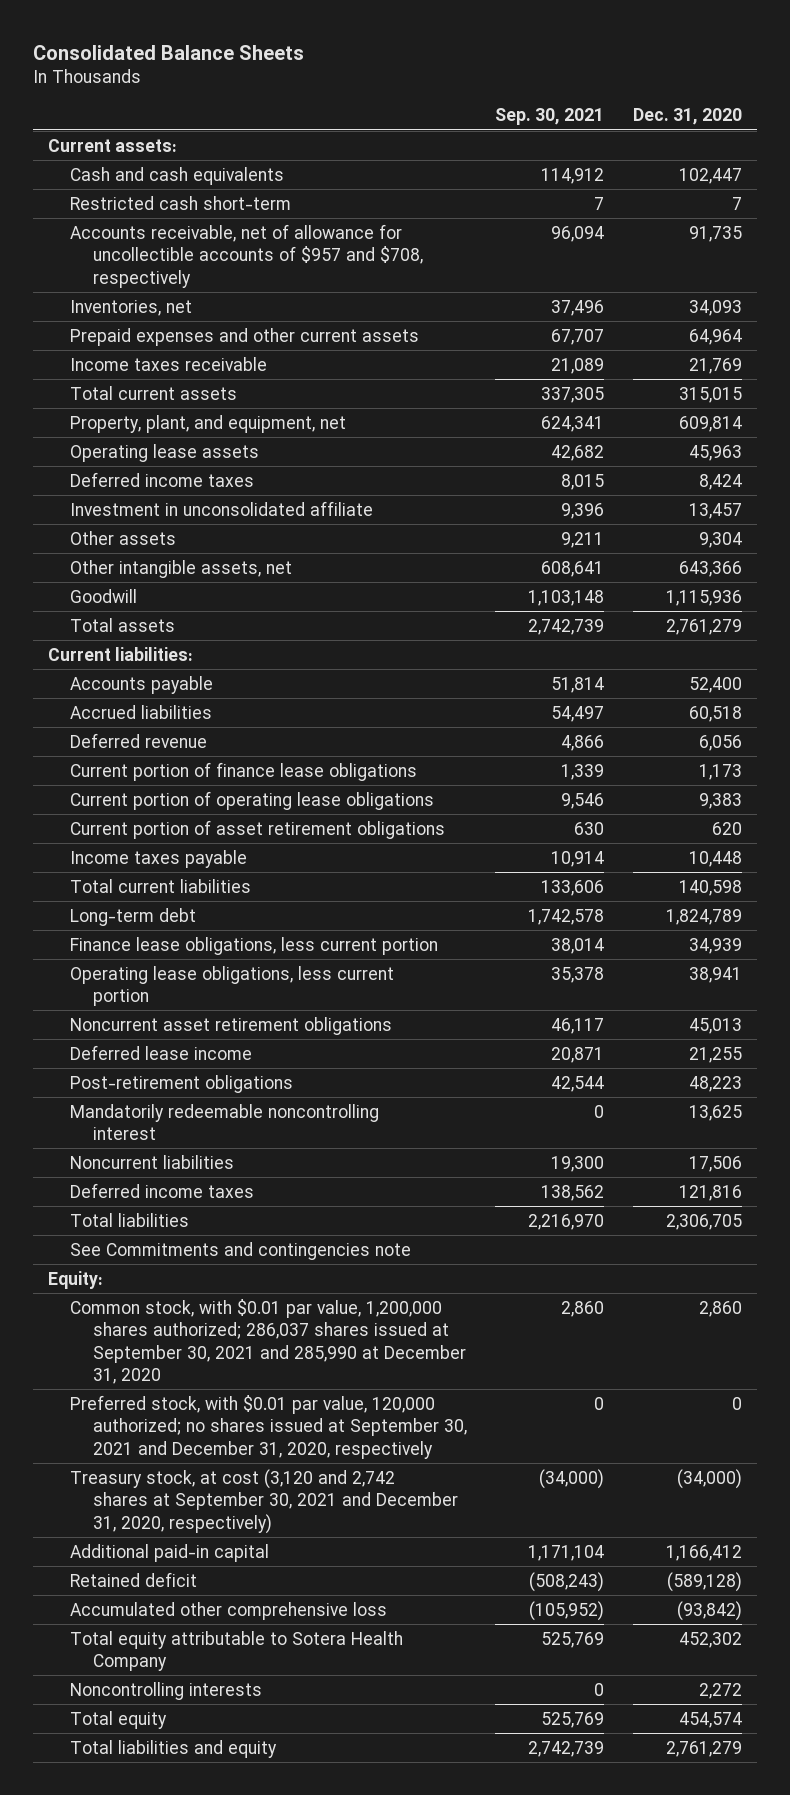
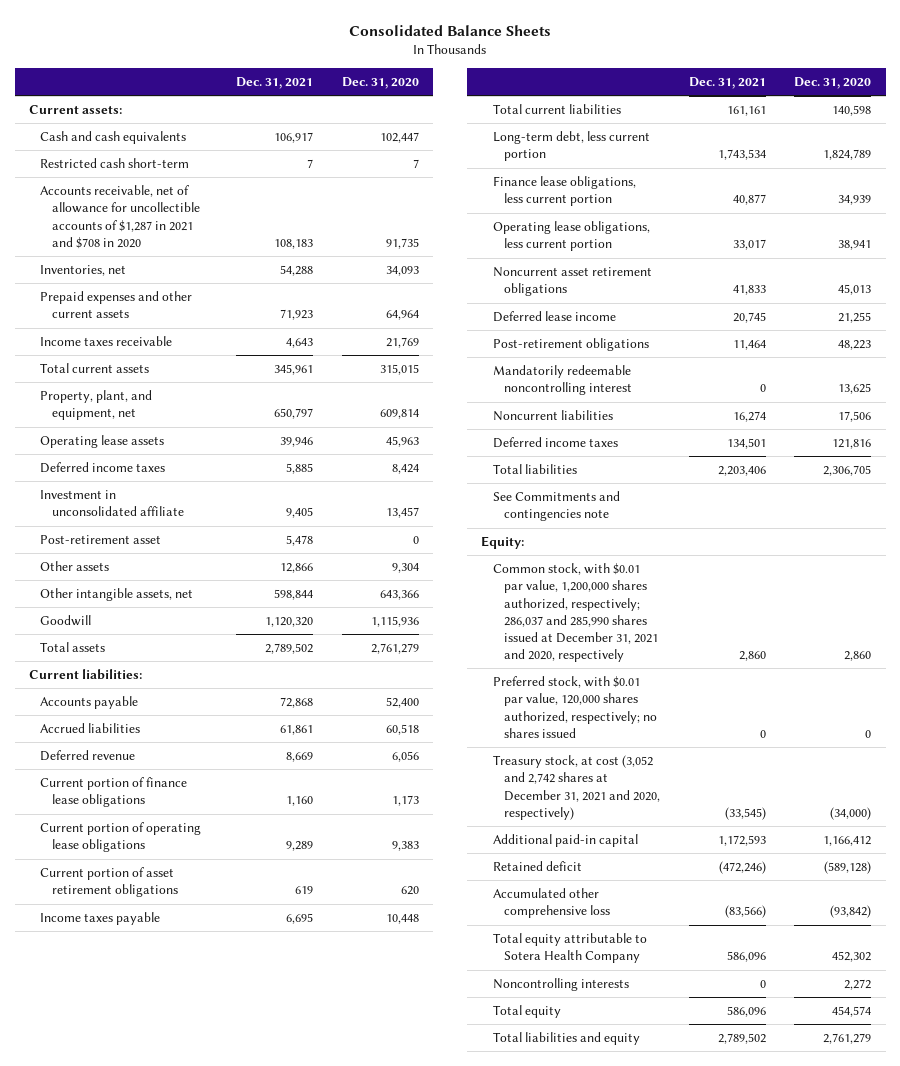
[495,108,605,126] Sep. 30, 2021 -> none
none -> [236,76,314,89] Dec. 31, 2021
[70,223,423,288] Accounts receivable, net of allowance for uncollectible accounts of $957 and $708, respectively -> [40,185,200,249] Accounts receivable, net of allowance for uncollectible accounts of $1,287 in 2021 and $708 in 2020
none -> [40,535,162,545] Post-retirement asset
[70,907,197,926] Long-term debt -> [492,131,650,162] Long-term debt, less current portion
[70,1298,466,1384] Common stock, with $0.01 par value, 1,200,000 shares authorized; 286,037 shares issued at September 30, 2021 and 285,990 at December 31, 2020 -> [492,563,659,663] Common stock, with $0.01 par value, 1,200,000 shares authorized, respectively; 286,037 and 285,990 shares issued at December 31, 2021 and 2020, respectively
[70,1394,467,1459] Preferred stock, with $0.01 par value, 120,000 authorized; no shares issued at September 30, 2021 and December 31, 2020, respectively -> [492,676,658,738] Preferred stock, with $0.01 par value, 120,000 shares authorized, respectively; no shares issued
[70,1468,458,1534] Treasury stock, at cost (3,120 and 2,742 shares at September 30, 2021 and December 31, 2020, respectively) -> [492,755,661,820] Treasury stock, at cost (3,052 and 2,742 shares at December 31, 2021 and 2020, respectively)

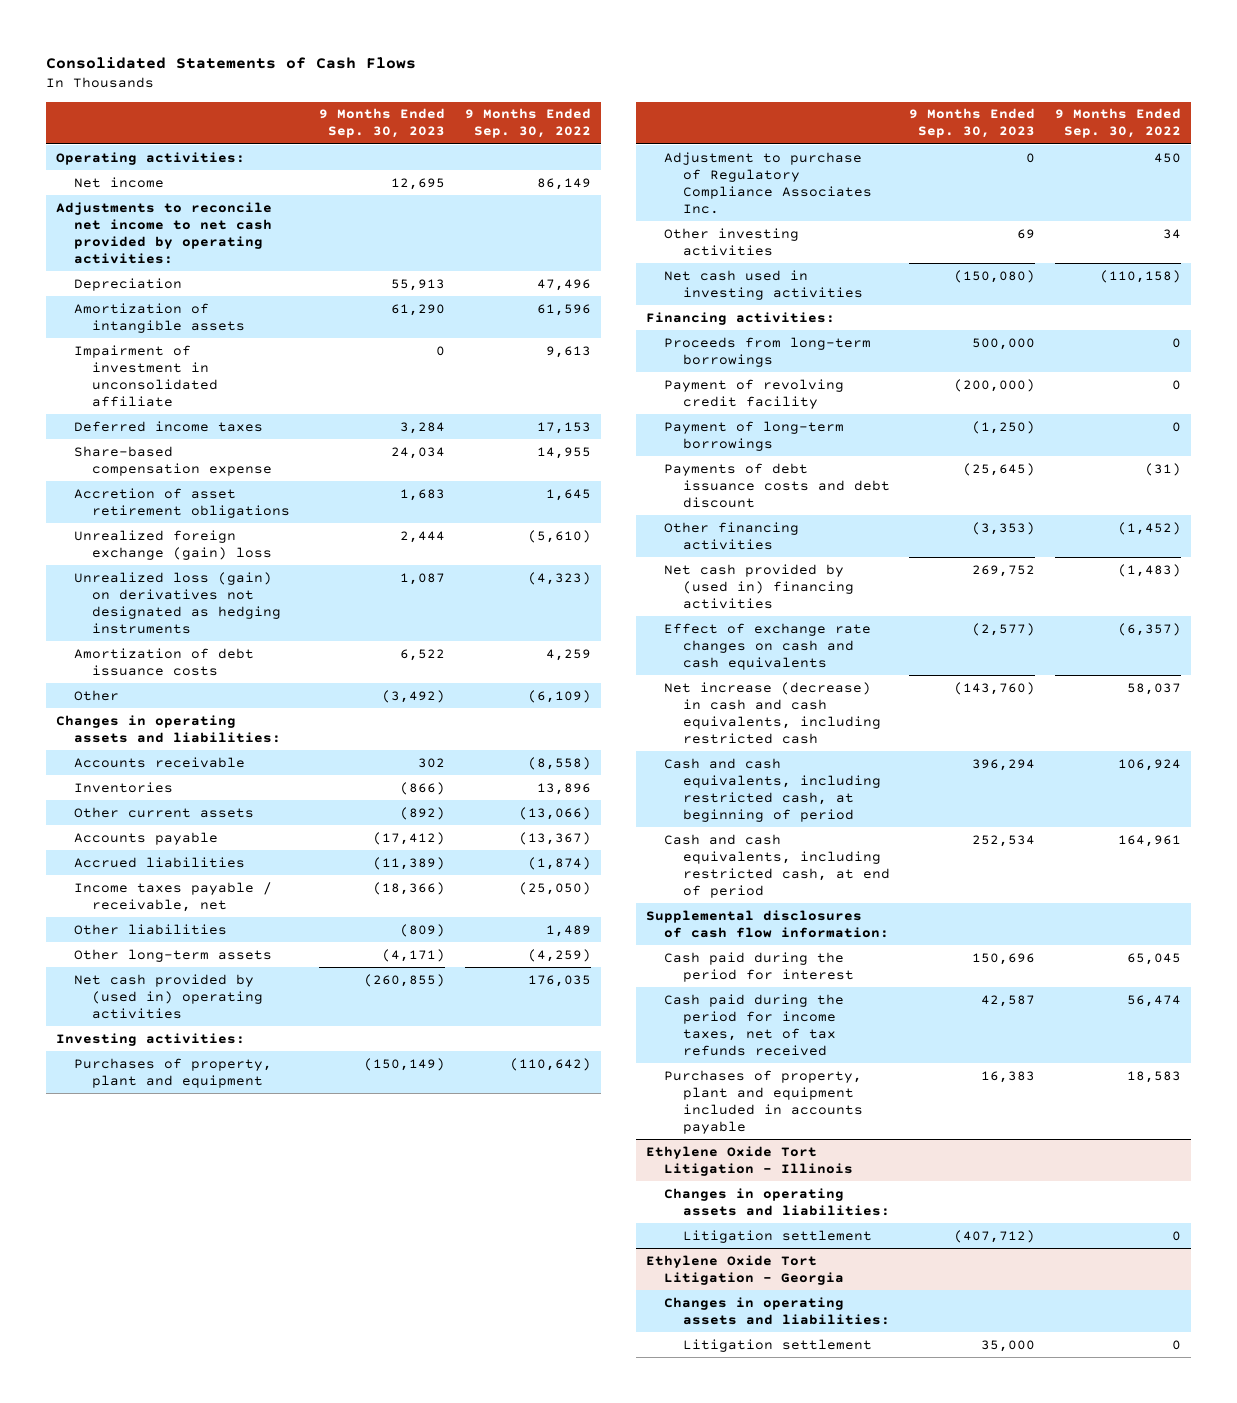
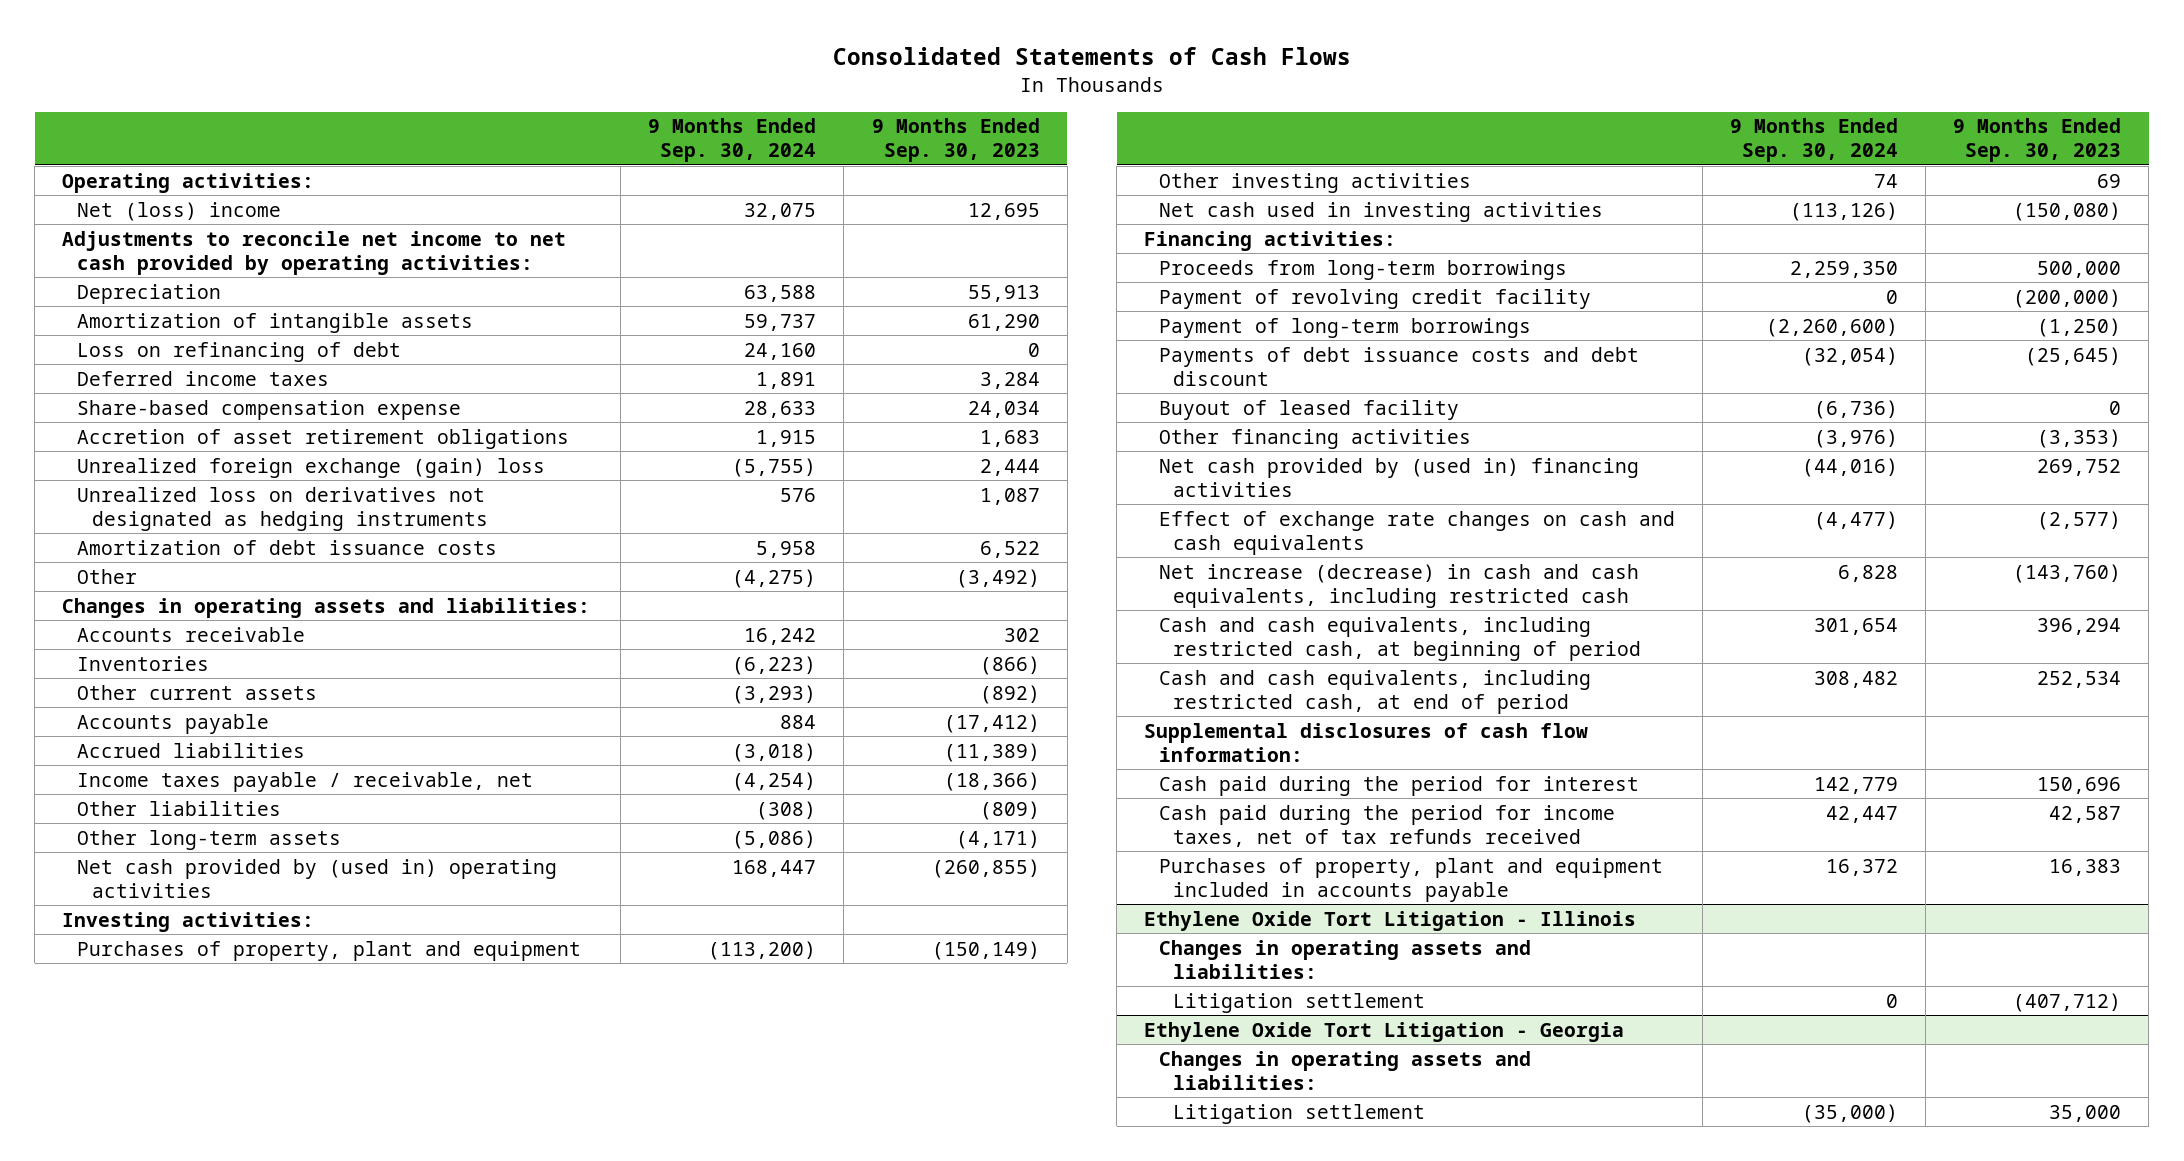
[464,108,591,139] 9 Months Ended Sep. 30, 2022 -> none
none -> [648,118,817,163] 9 Months Ended Sep. 30, 2024
[74,176,165,188] Net income -> [77,201,282,221] Net (loss) income
[74,344,219,407] Impairment of investment in unconsolidated affiliate -> none
none -> [77,341,402,362] Loss on refinancing of debt
[74,571,282,634] Unrealized loss (gain) on derivatives not designated as hedging instruments -> [77,486,488,531] Unrealized loss on derivatives not designated as hedging instruments
[664,151,872,214] Adjustment to purchase of Regulatory Compliance Associates Inc. -> none
none -> [1158,399,1459,420] Buyout of leased facility

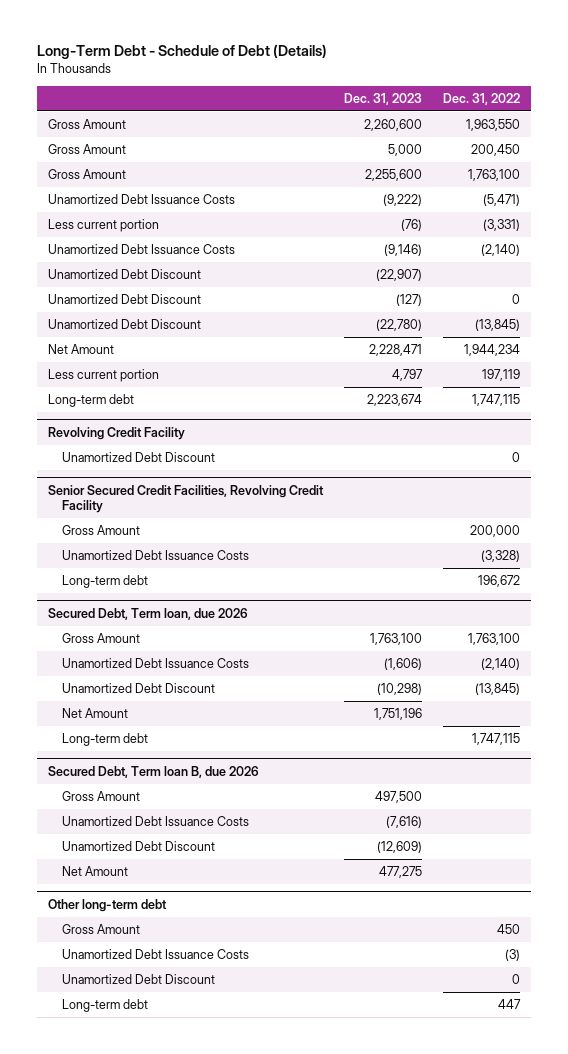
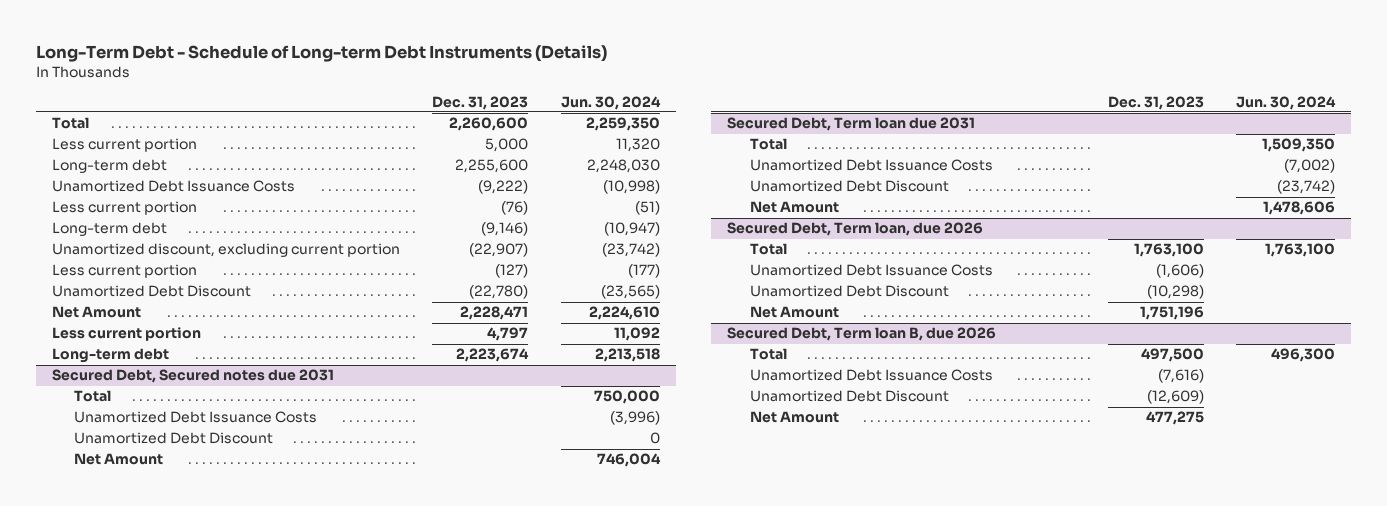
[37,44,328,60] Long-Term Debt - Schedule of Debt (Details) -> [36,45,608,63] Long-Term Debt - Schedule of Long-term Debt Instruments (Details)
[442,92,520,105] Dec. 31, 2022 -> none
none -> [560,95,661,110] Jun. 30, 2024
[47,119,126,130] Gross Amount -> [52,117,90,130] Total
[47,144,126,155] Gross Amount -> [52,138,198,153] Less current portion
[47,169,126,180] Gross Amount -> [52,159,168,174] Long-term debt
[47,244,235,255] Unamortized Debt Issuance Costs -> [52,222,168,237] Long-term debt
[47,269,201,280] Unamortized Debt Discount -> [52,243,401,258] Unamortized discount, excluding current portion
[47,294,201,305] Unamortized Debt Discount -> [52,264,198,279] Less current portion
[47,426,185,440] Revolving Credit Facility -> none
none -> [52,369,335,384] Secured Debt, Secured notes due 2031
none -> [74,390,112,403] Total
none -> [74,411,318,424] Unamortized Debt Issuance Costs
[47,484,324,514] Senior Secured Credit Facilities, Revolving Credit Facility -> none
none -> [74,453,164,466] Net Amount
none -> [727,117,976,132] Secured Debt, Term loan due 2031
[61,525,140,536] Gross Amount -> [749,138,787,151] Total
[61,575,148,589] Long-term debt -> none
none -> [749,180,949,193] Unamortized Debt Discount
none -> [749,201,839,214] Net Amount
[61,633,140,644] Gross Amount -> [749,243,787,256] Total
[61,733,148,747] Long-term debt -> none
[61,791,140,802] Gross Amount -> [749,348,787,361] Total
[47,898,167,912] Other long-term debt -> none
[61,924,140,935] Gross Amount -> none
[61,949,249,960] Unamortized Debt Issuance Costs -> none
[61,974,215,985] Unamortized Debt Discount -> none
[61,999,148,1013] Long-term debt -> none

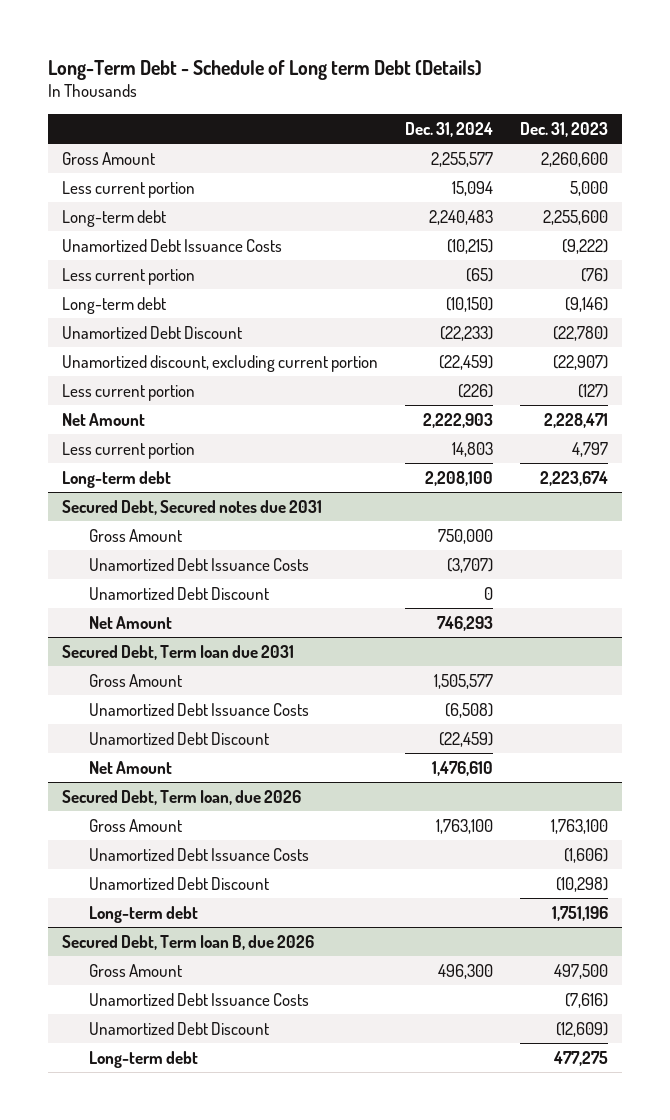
[36,45,608,63] Long-Term Debt - Schedule of Long-term Debt Instruments (Details) -> [48,59,483,80] Long-Term Debt - Schedule of Long term Debt (Details)
[560,95,661,110] Jun. 30, 2024 -> none
none -> [405,122,494,138] Dec. 31, 2024
[52,117,90,130] Total -> [61,151,155,165] Gross Amount
[52,285,252,298] Unamortized Debt Discount -> [61,325,242,339] Unamortized Debt Discount
[74,390,112,403] Total -> [88,528,182,542] Gross Amount
[749,138,787,151] Total -> [88,673,182,687] Gross Amount
[749,243,787,256] Total -> [88,818,182,832] Gross Amount
[749,306,839,319] Net Amount -> [88,905,198,923] Long-term debt
[749,348,787,361] Total -> [88,963,182,977] Gross Amount
[749,411,839,424] Net Amount -> [88,1050,198,1068] Long-term debt

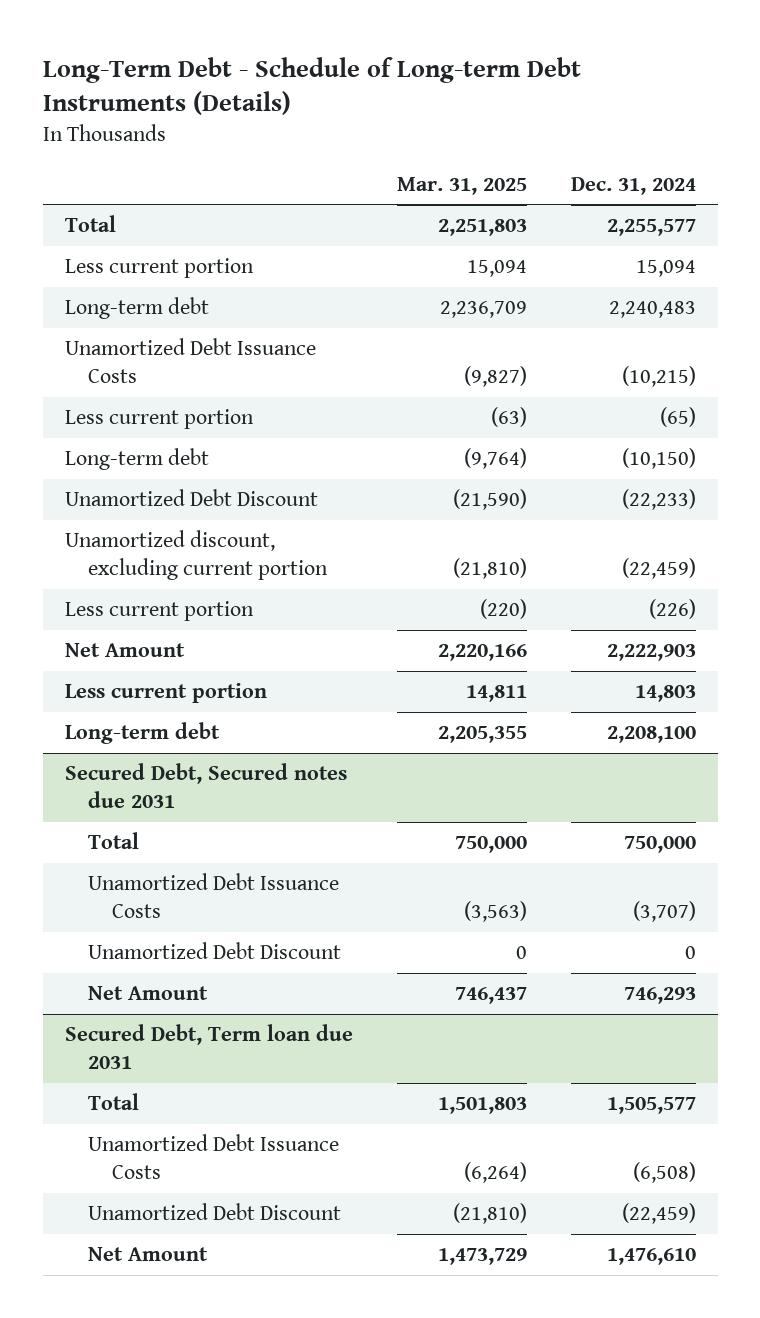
[48,59,483,80] Long-Term Debt - Schedule of Long term Debt (Details) -> [42,56,581,116] Long-Term Debt - Schedule of Long-term Debt Instruments (Details)
[520,122,609,138] Dec. 31, 2023 -> none
none -> [396,176,527,195] Mar. 31, 2025
[61,151,155,165] Gross Amount -> [64,215,116,233] Total
[88,528,182,542] Gross Amount -> [88,832,140,850] Total
[88,673,182,687] Gross Amount -> [88,1093,140,1111] Total
[61,789,301,805] Secured Debt, Term loan, due 2026 -> none
[88,818,182,832] Gross Amount -> none
[88,847,309,861] Unamortized Debt Issuance Costs -> none
[88,876,269,890] Unamortized Debt Discount -> none
[88,905,198,923] Long-term debt -> none
[61,934,314,950] Secured Debt, Term loan B, due 2026 -> none
[88,963,182,977] Gross Amount -> none
[88,992,309,1006] Unamortized Debt Issuance Costs -> none
[88,1021,269,1035] Unamortized Debt Discount -> none
[88,1050,198,1068] Long-term debt -> none

